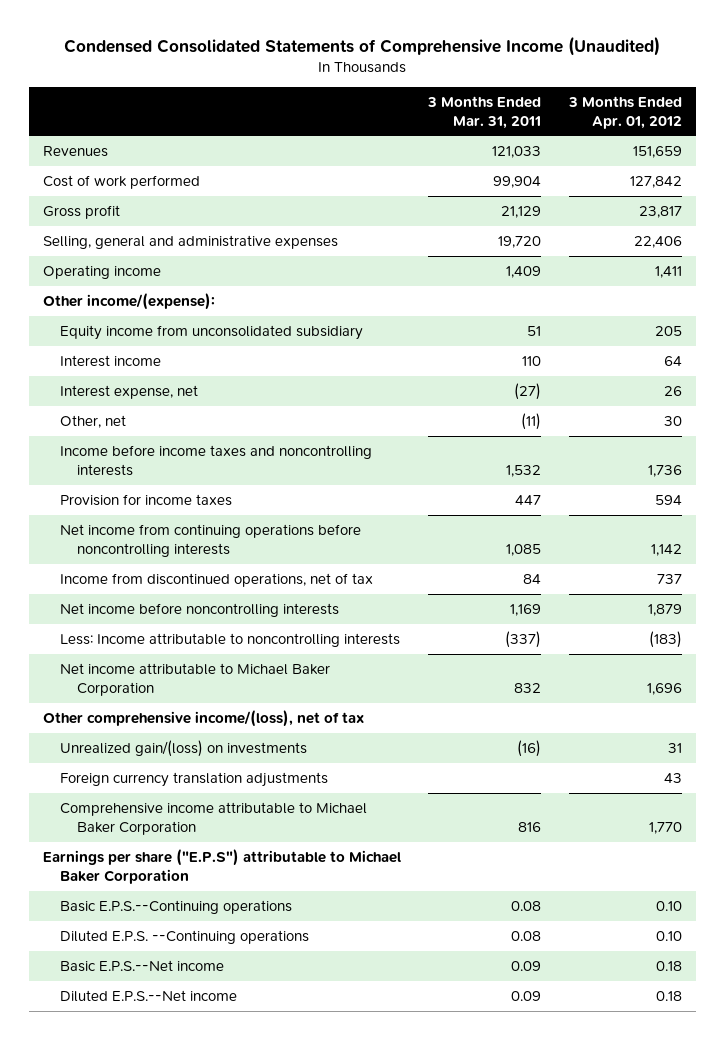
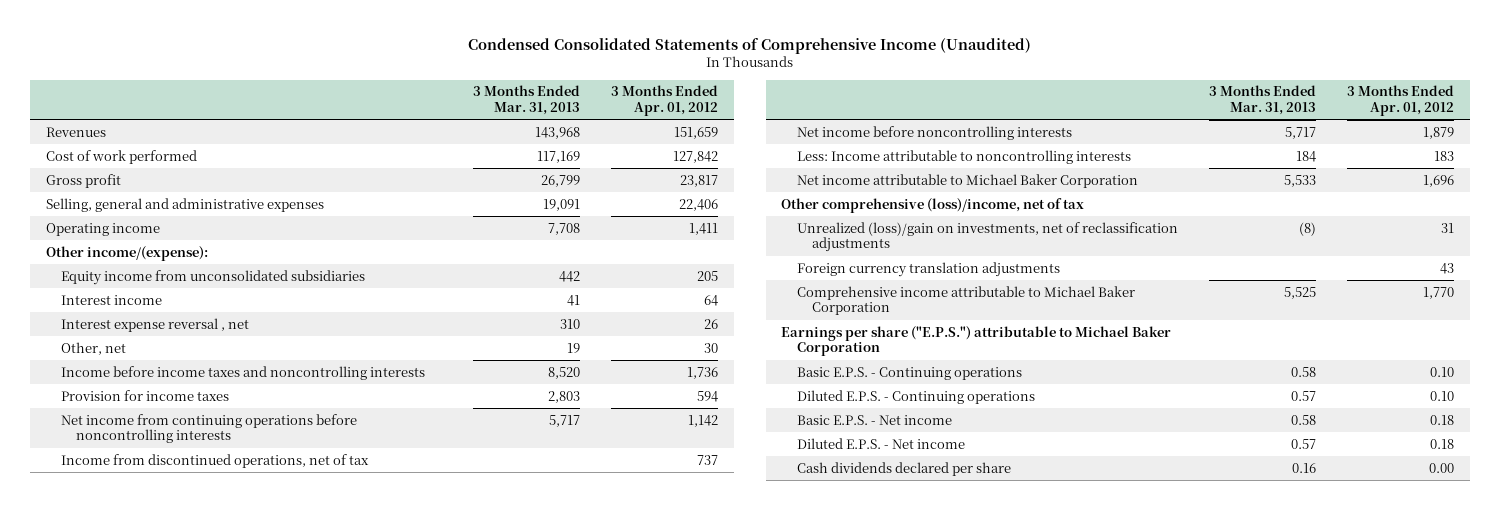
[427,95,542,129] 3 Months Ended Mar. 31, 2011 -> none
none -> [473,85,581,116] 3 Months Ended Mar. 31, 2013
[59,324,363,340] Equity income from unconsolidated subsidiary -> [60,269,365,285] Equity income from unconsolidated subsidiaries
[59,384,198,399] Interest expense, net -> [60,317,249,332] Interest expense reversal , net
[649,630,683,648] (183) -> [1433,150,1454,161] 183
[42,709,364,727] Other comprehensive income/(loss), net of tax -> [781,197,1085,213] Other comprehensive (loss)/income, net of tax
[59,739,307,757] Unrealized gain/(loss) on investments -> [796,221,1178,253] Unrealized (loss)/gain on investments, net of reclassification adjustments
[42,848,401,884] Earnings per share ("E.P.S") attributable to Michael Baker Corporation -> [781,325,1172,357] Earnings per share ("E.P.S.") attributable to Michael Baker Corporation
[59,899,292,914] Basic E.P.S.--Continuing operations -> [796,366,1022,380] Basic E.P.S. - Continuing operations
[59,929,309,944] Diluted E.P.S. --Continuing operations -> [796,389,1035,404] Diluted E.P.S. - Continuing operations
[59,959,224,972] Basic E.P.S.--Net income -> [796,414,952,425] Basic E.P.S. - Net income
[59,989,237,1002] Diluted E.P.S.--Net income -> [796,437,965,449] Diluted E.P.S. - Net income
none -> [796,461,1011,476] Cash dividends declared per share

